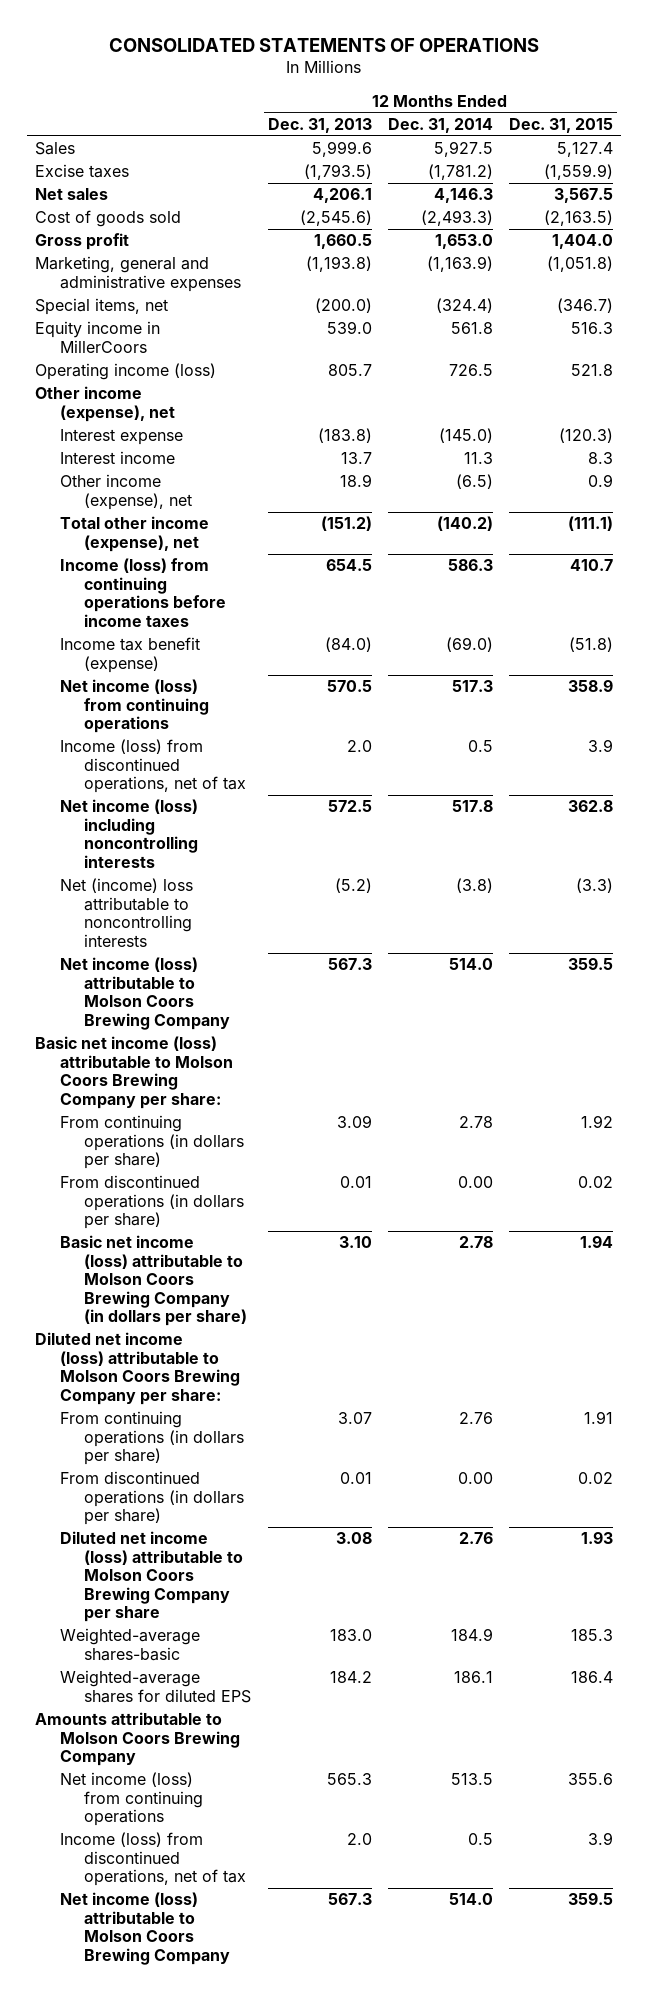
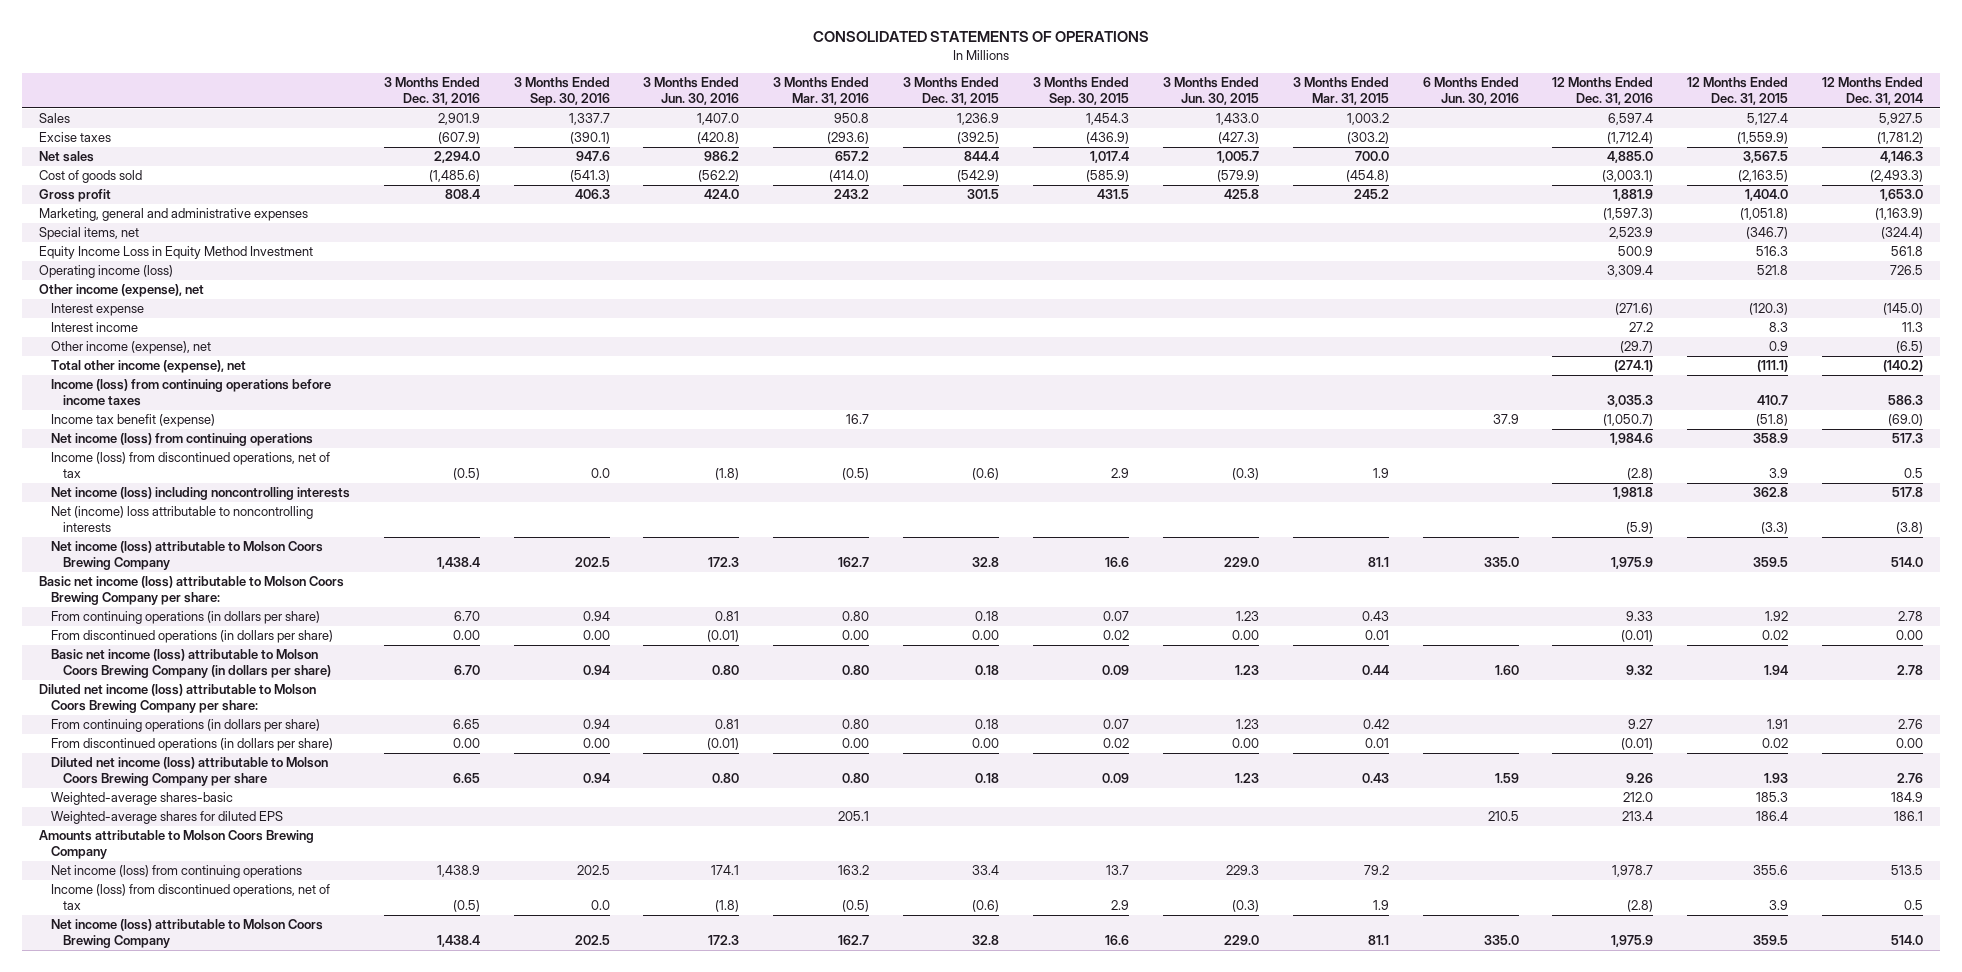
[267,117,372,133] Dec. 31, 2013 -> none
none -> [383,77,480,105] 3 Months Ended Dec. 31, 2016
none -> [513,77,610,106] 3 Months Ended Sep. 30, 2016
none -> [643,77,740,105] 3 Months Ended Jun. 30, 2016
none -> [773,77,870,105] 3 Months Ended Mar. 31, 2016
none -> [903,77,1000,105] 3 Months Ended Dec. 31, 2015
none -> [1032,77,1129,106] 3 Months Ended Sep. 30, 2015
none -> [1162,77,1259,105] 3 Months Ended Jun. 30, 2015
none -> [1292,77,1389,105] 3 Months Ended Mar. 31, 2015
none -> [1422,77,1519,105] 6 Months Ended Jun. 30, 2016
none -> [1552,77,1654,105] 12 Months Ended Dec. 31, 2016
[35,321,161,353] Equity income in MillerCoors -> [39,246,314,260] Equity Income Loss in Equity Method Investment

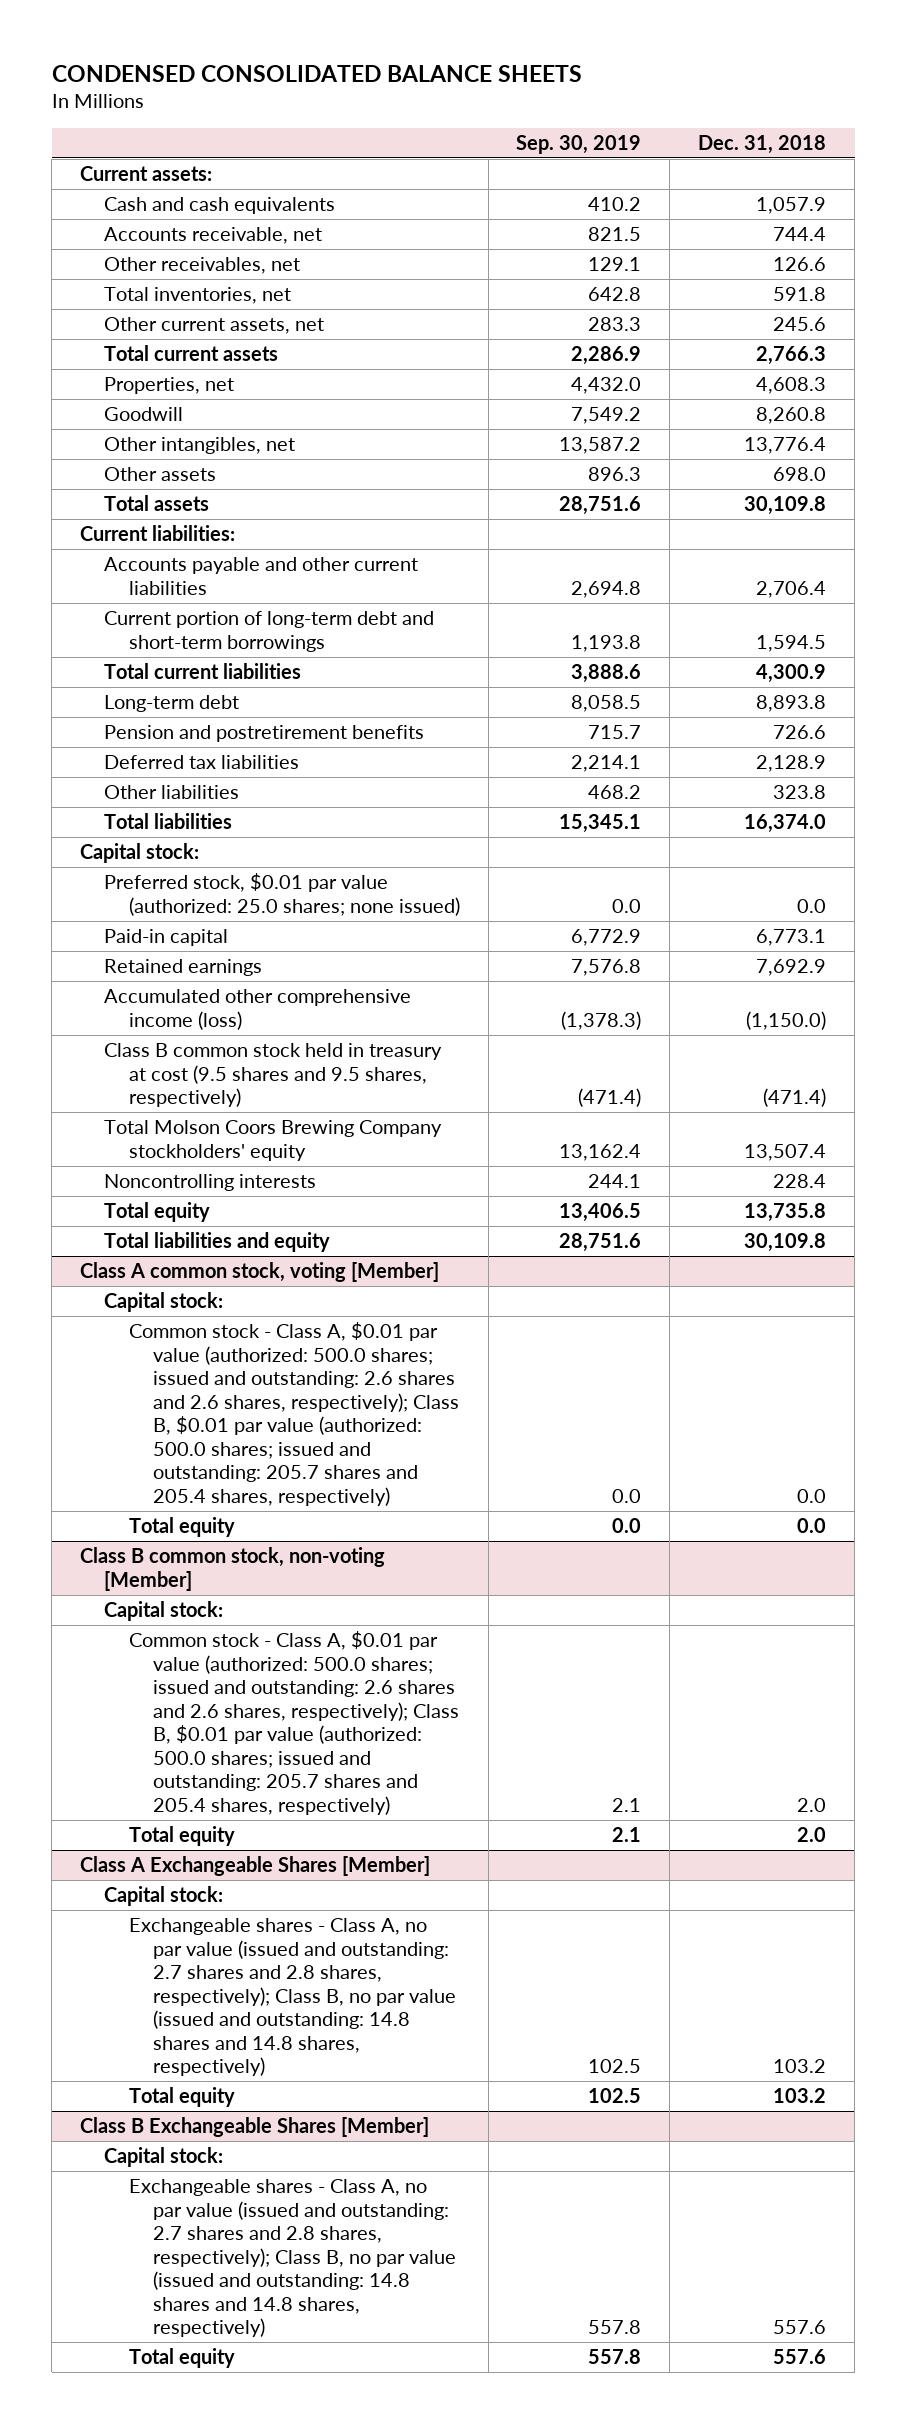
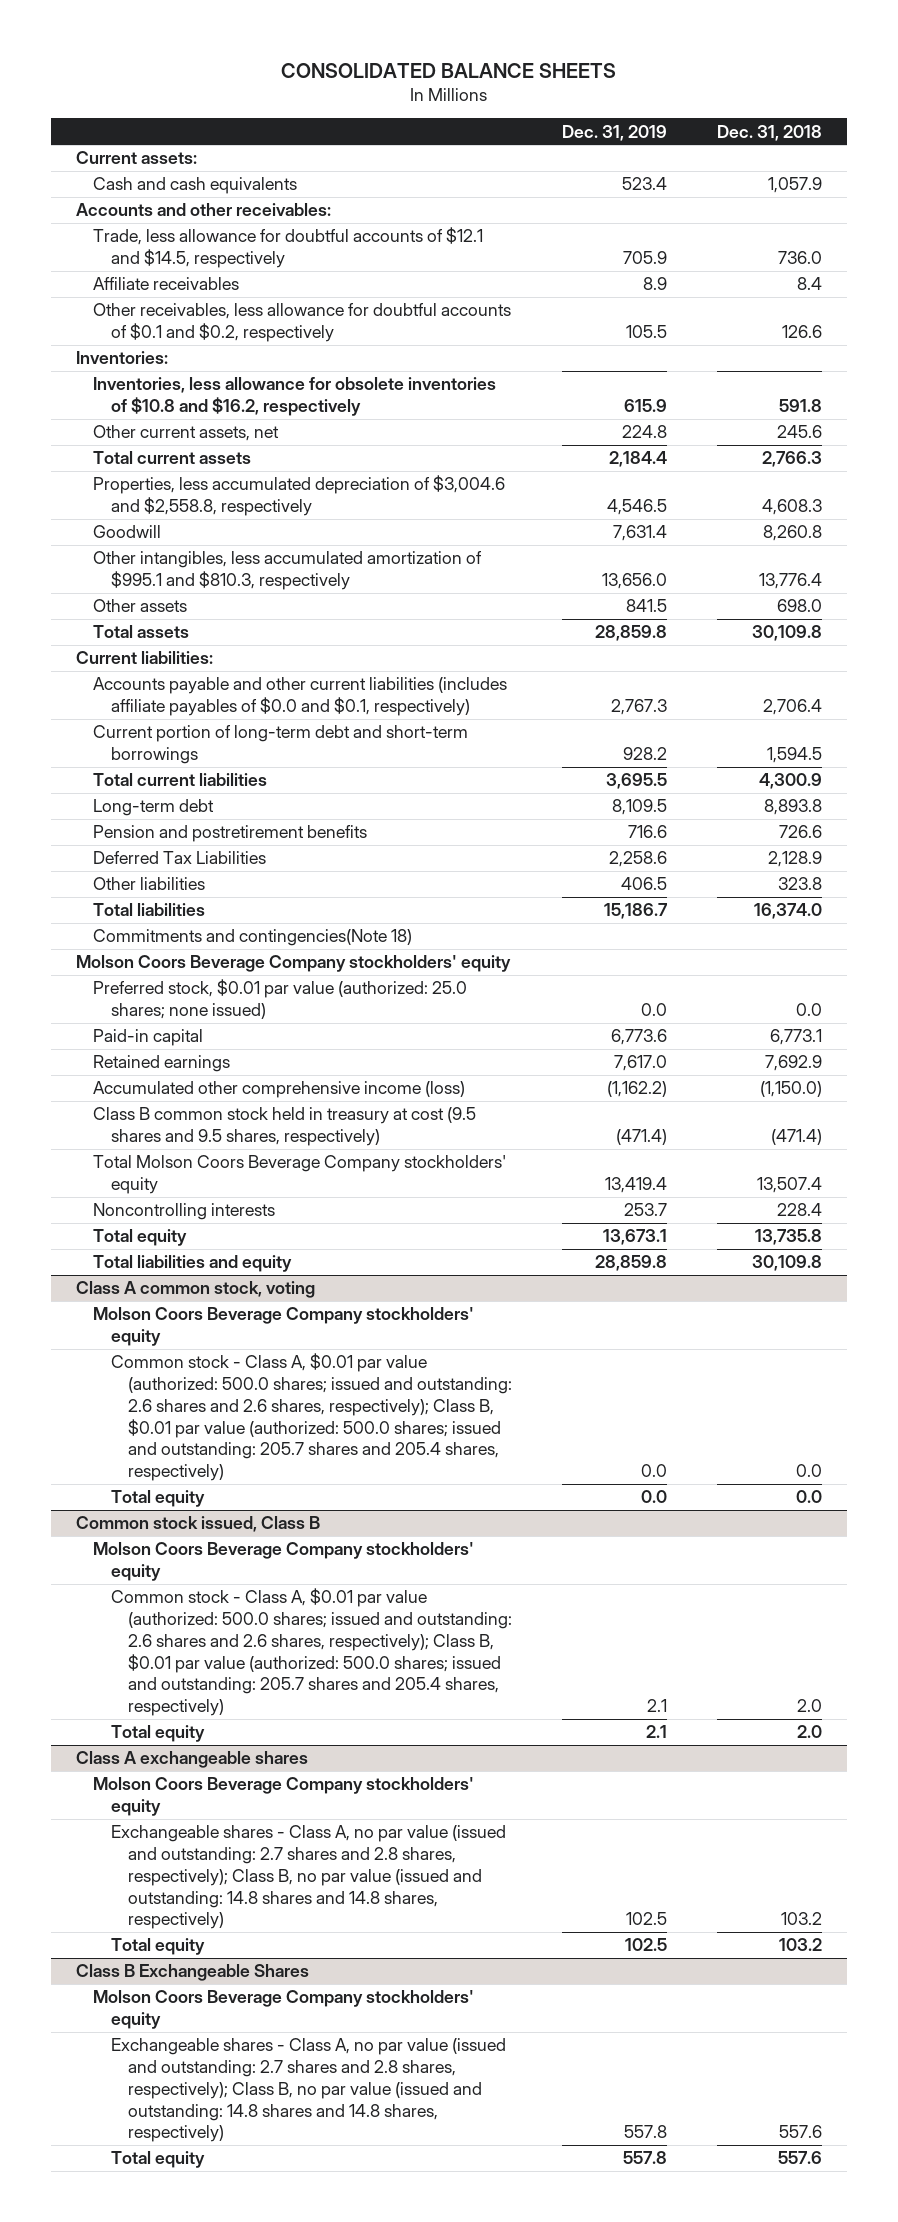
[51,65,582,83] CONDENSED CONSOLIDATED BALANCE SHEETS -> [280,62,616,78] CONSOLIDATED BALANCE SHEETS
[516,134,642,154] Sep. 30, 2019 -> none
none -> [562,124,668,141] Dec. 31, 2019
[104,226,323,244] Accounts receivable, net -> none
none -> [75,203,331,217] Accounts and other receivables:
none -> [93,227,484,269] Trade, less allowance for doubtful accounts of $12.1 and $14.5, respectively
none -> [93,277,240,291] Affiliate receivables
[104,256,301,274] Other receivables, net -> [93,303,512,343] Other receivables, less allowance for doubtful accounts of $0.1 and $0.2, respectively
none -> [75,351,168,365] Inventories:
[104,286,292,304] Total inventories, net -> [93,377,497,417] Inventories, less allowance for obsolete inventories of $10.8 and $16.2, respectively
[104,376,235,394] Properties, net -> [93,475,506,517] Properties, less accumulated depreciation of $3,004.6 and $2,558.8, respectively
[104,436,296,454] Other intangibles, net -> [93,551,483,591] Other intangibles, less accumulated amortization of $995.1 and $810.3, respectively
[104,556,419,595] Accounts payable and other current liabilities -> [93,677,508,717] Accounts payable and other current liabilities (includes affiliate payables of $0.0 and $0.1, respectively)
[104,754,300,769] Deferred tax liabilities -> [93,851,267,865] Deferred Tax Liabilities
[80,842,200,863] Capital stock: -> none
none -> [93,929,413,947] Commitments and contingencies(Note 18)
none -> [75,955,511,973] Molson Coors Beverage Company stockholders' equity
[104,1119,443,1161] Total Molson Coors Brewing Company stockholders' equity -> [93,1155,507,1195] Total Molson Coors Beverage Company stockholders' equity
[104,1291,224,1312] Capital stock: -> none
[80,1261,440,1282] Class A common stock, voting [Member] -> [75,1281,315,1299] Class A common stock, voting
none -> [93,1307,475,1347] Molson Coors Beverage Company stockholders' equity
[104,1600,224,1621] Capital stock: -> none
[80,1546,386,1591] Class B common stock, non-voting [Member] -> [75,1516,320,1533] Common stock issued, Class B
none -> [93,1542,475,1582] Molson Coors Beverage Company stockholders' equity
[104,1885,224,1906] Capital stock: -> none
[80,1855,431,1876] Class A Exchangeable Shares [Member] -> [75,1751,308,1769] Class A exchangeable shares
none -> [93,1777,475,1817] Molson Coors Beverage Company stockholders' equity
[104,2146,224,2167] Capital stock: -> none
[80,2116,430,2137] Class B Exchangeable Shares [Member] -> [75,1964,309,1982] Class B Exchangeable Shares
none -> [93,1990,475,2030] Molson Coors Beverage Company stockholders' equity

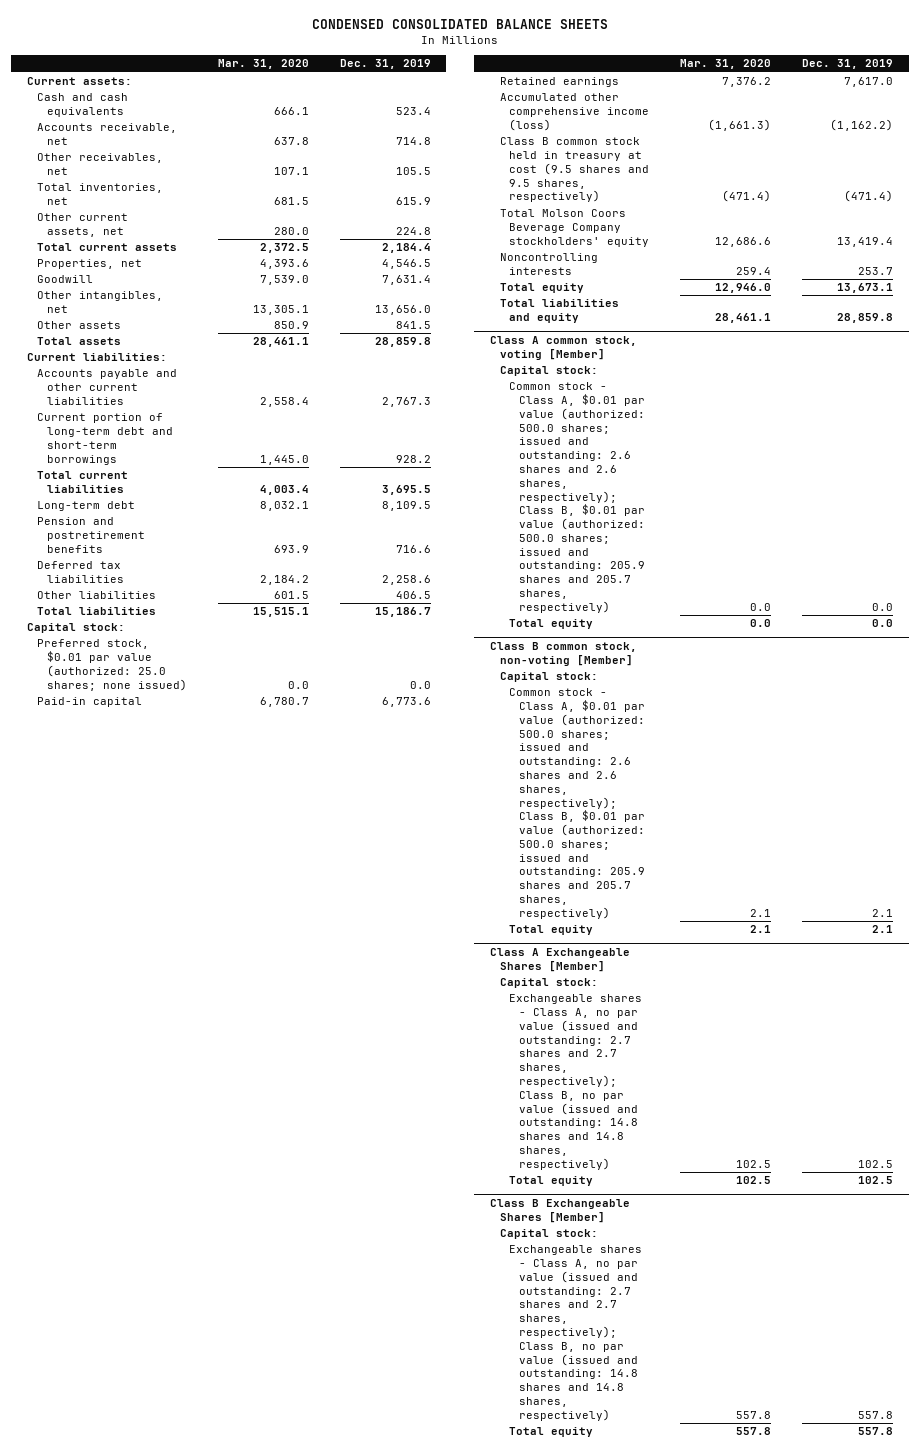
[280,62,616,78] CONSOLIDATED BALANCE SHEETS -> [312,18,609,29] CONDENSED CONSOLIDATED BALANCE SHEETS
[717,124,823,141] Dec. 31, 2018 -> none
none -> [217,59,309,70] Mar. 31, 2020
[75,203,331,217] Accounts and other receivables: -> none
[93,227,484,269] Trade, less allowance for doubtful accounts of $12.1 and $14.5, respectively -> none
[93,277,240,291] Affiliate receivables -> none
[75,351,168,365] Inventories: -> none
none -> [36,123,177,146] Accounts receivable, net
[93,303,512,343] Other receivables, less allowance for doubtful accounts of $0.1 and $0.2, respectively -> [36,153,163,176] Other receivables, net
[93,377,497,417] Inventories, less allowance for obsolete inventories of $10.8 and $16.2, respectively -> [36,183,163,206] Total inventories, net
[93,475,506,517] Properties, less accumulated depreciation of $3,004.6 and $2,558.8, respectively -> [36,259,142,270] Properties, net
[93,551,483,591] Other intangibles, less accumulated amortization of $995.1 and $810.3, respectively -> [36,291,163,314] Other intangibles, net
[93,677,508,717] Accounts payable and other current liabilities (includes affiliate payables of $0.0 and $0.1, respectively) -> [36,369,177,405] Accounts payable and other current liabilities
[93,851,267,865] Deferred Tax Liabilities -> [36,561,124,584] Deferred tax liabilities
[93,929,413,947] Commitments and contingencies(Note 18) -> none
[75,955,511,973] Molson Coors Beverage Company stockholders' equity -> none
none -> [26,623,125,634] Capital stock:
[93,1307,475,1347] Molson Coors Beverage Company stockholders' equity -> none
[75,1281,315,1299] Class A common stock, voting -> [489,336,637,361] Class A common stock, voting [Member]
none -> [499,366,598,377] Capital stock:
[110,1353,512,1482] Common stock - Class A, $0.01 par value (authorized: 500.0 shares; issued and outstanding: 2.6 shares and 2.6 shares, respectively); Class B, $0.01 par value (authorized: 500.0 shares; issued and outstanding: 205.7 shares and 205.4 shares, respectively) -> [509,382,646,613] Common stock - Class A, $0.01 par value (authorized: 500.0 shares; issued and outstanding: 2.6 shares and 2.6 shares, respectively); Class B, $0.01 par value (authorized: 500.0 shares; issued and outstanding: 205.9 shares and 205.7 shares, respectively)
[93,1542,475,1582] Molson Coors Beverage Company stockholders' equity -> none
[75,1516,320,1533] Common stock issued, Class B -> [489,642,637,667] Class B common stock, non-voting [Member]
none -> [499,672,598,683] Capital stock:
[110,1588,512,1717] Common stock - Class A, $0.01 par value (authorized: 500.0 shares; issued and outstanding: 2.6 shares and 2.6 shares, respectively); Class B, $0.01 par value (authorized: 500.0 shares; issued and outstanding: 205.7 shares and 205.4 shares, respectively) -> [509,688,646,919] Common stock - Class A, $0.01 par value (authorized: 500.0 shares; issued and outstanding: 2.6 shares and 2.6 shares, respectively); Class B, $0.01 par value (authorized: 500.0 shares; issued and outstanding: 205.9 shares and 205.7 shares, respectively)
[93,1777,475,1817] Molson Coors Beverage Company stockholders' equity -> none
[75,1751,308,1769] Class A exchangeable shares -> [489,948,630,973] Class A Exchangeable Shares [Member]
none -> [499,978,598,989] Capital stock:
[110,1825,506,1930] Exchangeable shares - Class A, no par value (issued and outstanding: 2.7 shares and 2.8 shares, respectively); Class B, no par value (issued and outstanding: 14.8 shares and 14.8 shares, respectively) -> [509,994,643,1170] Exchangeable shares - Class A, no par value (issued and outstanding: 2.7 shares and 2.7 shares, respectively); Class B, no par value (issued and outstanding: 14.8 shares and 14.8 shares, respectively)
[93,1990,475,2030] Molson Coors Beverage Company stockholders' equity -> none
[75,1964,309,1982] Class B Exchangeable Shares -> [489,1199,630,1224] Class B Exchangeable Shares [Member]
none -> [499,1229,598,1240] Capital stock:
[110,2038,506,2143] Exchangeable shares - Class A, no par value (issued and outstanding: 2.7 shares and 2.8 shares, respectively); Class B, no par value (issued and outstanding: 14.8 shares and 14.8 shares, respectively) -> [509,1245,643,1421] Exchangeable shares - Class A, no par value (issued and outstanding: 2.7 shares and 2.7 shares, respectively); Class B, no par value (issued and outstanding: 14.8 shares and 14.8 shares, respectively)

